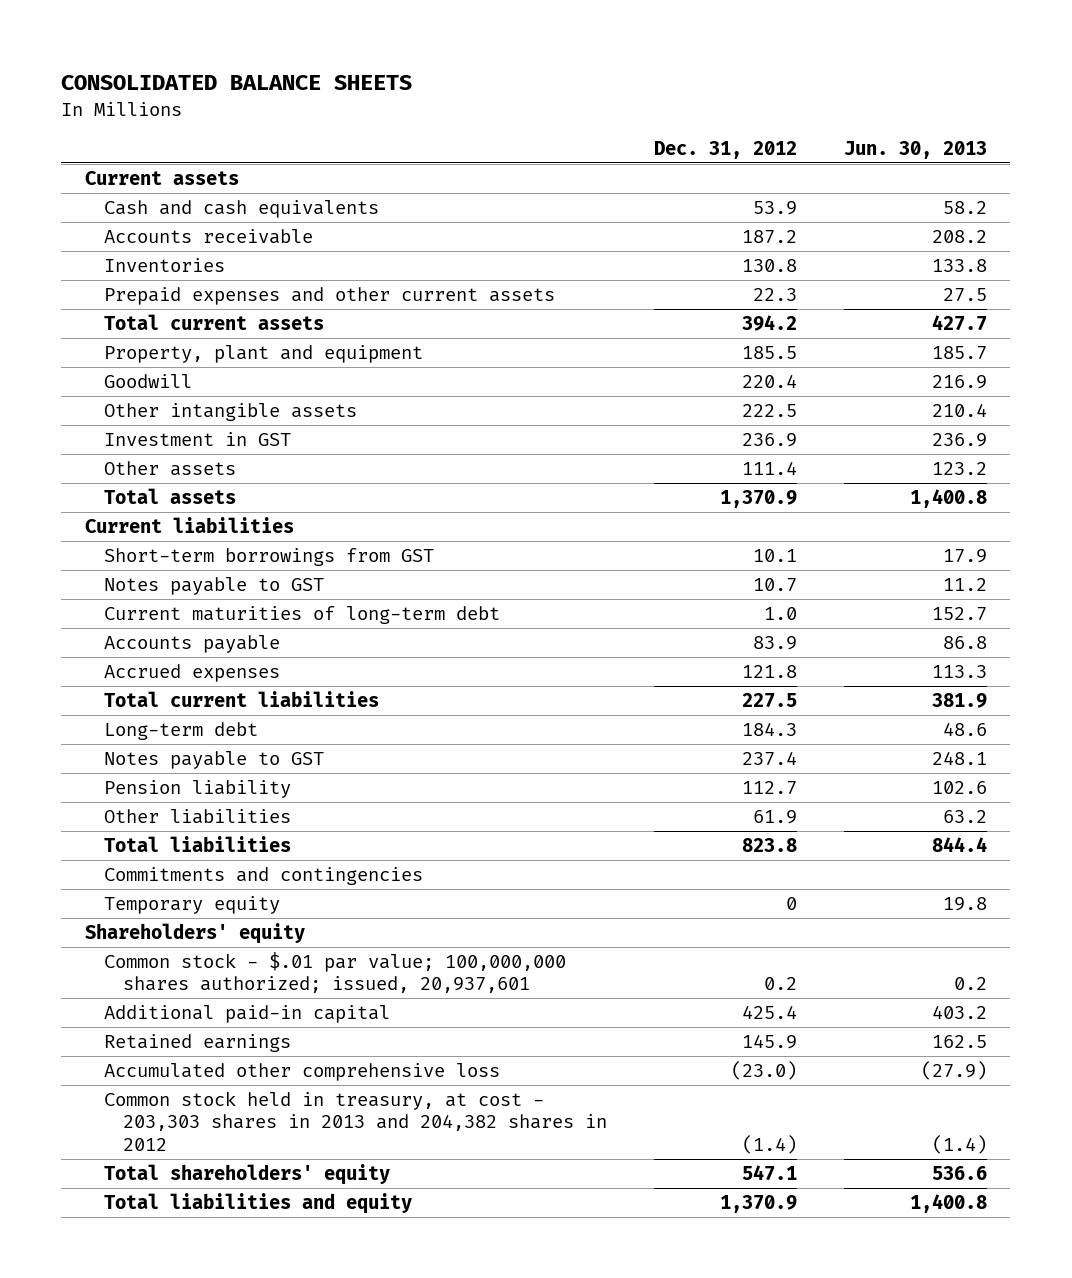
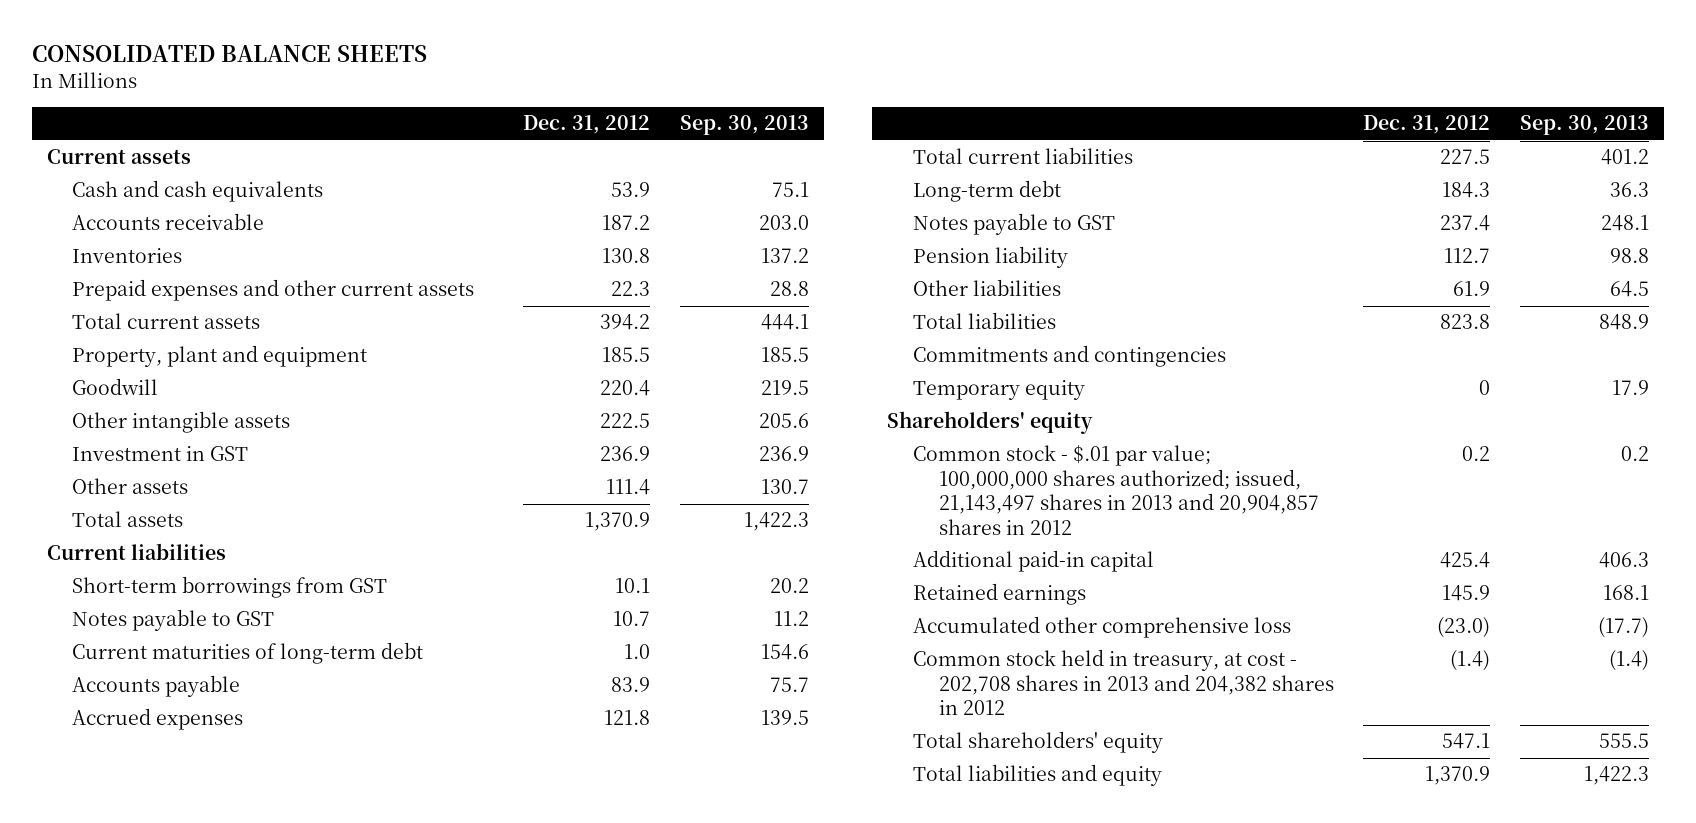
[843,141,987,160] Jun. 30, 2013 -> none
none -> [679,115,809,136] Sep. 30, 2013
[103,951,566,994] Common stock - $.01 par value; 100,000,000 shares authorized; issued, 20,937,601 -> [912,445,1319,536] Common stock - $.01 par value; 100,000,000 shares authorized; issued, 21,143,497 shares in 2013 and 20,904,857 shares in 2012
[103,1090,608,1152] Common stock held in treasury, at cost - 203,303 shares in 2013 and 204,382 shares in 2012 -> [912,649,1334,716] Common stock held in treasury, at cost - 202,708 shares in 2013 and 204,382 shares in 2012

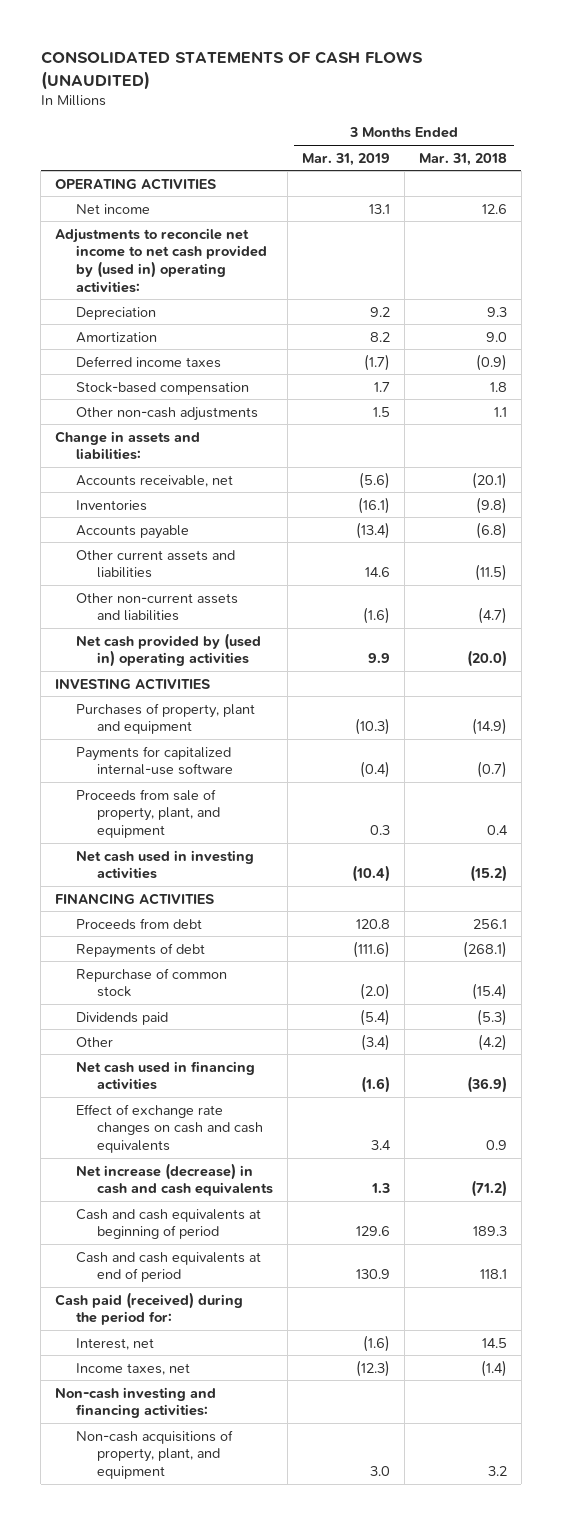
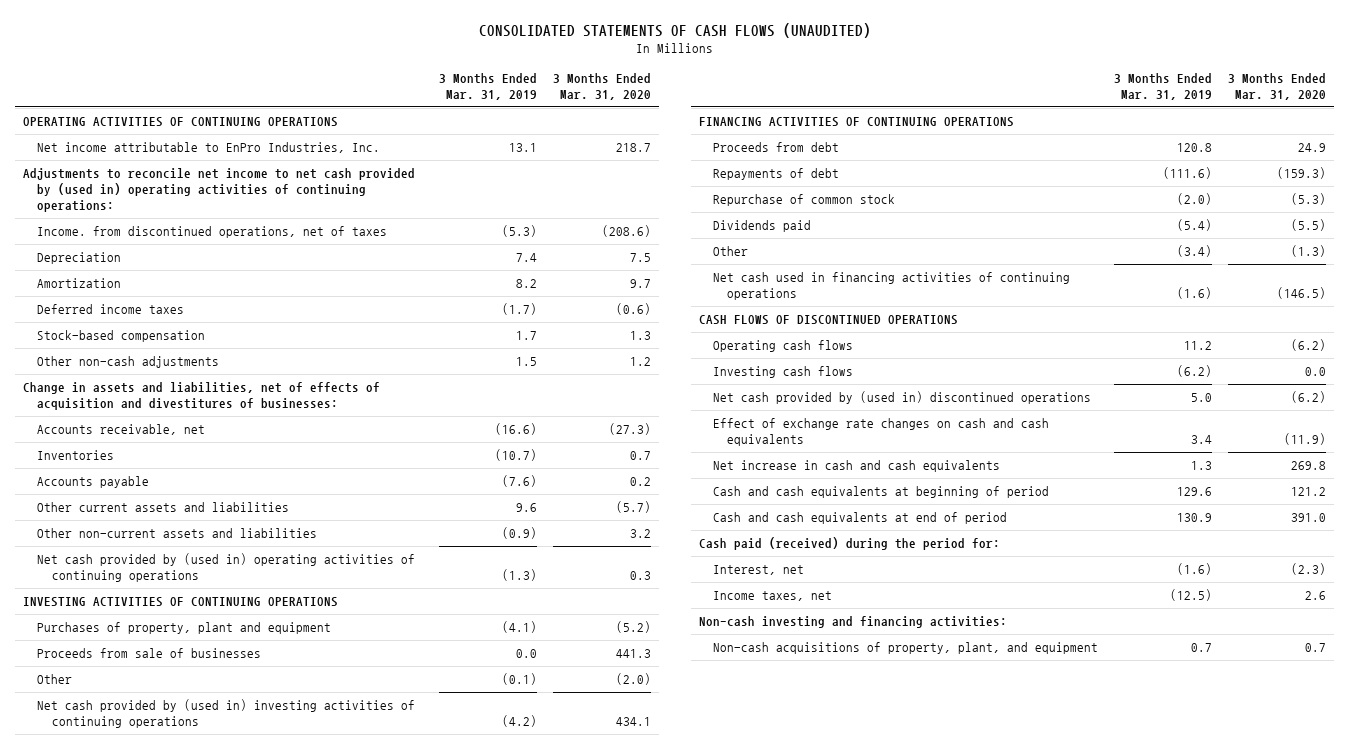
[418,152,507,166] Mar. 31, 2018 -> none
none -> [552,72,651,100] 3 Months Ended Mar. 31, 2020
[55,177,217,190] OPERATING ACTIVITIES -> [23,117,339,128] OPERATING ACTIVITIES OF CONTINUING OPERATIONS
[76,203,151,214] Net income -> [37,142,381,154] Net income attributable to EnPro Industries, Inc.
[55,227,268,293] Adjustments to reconcile net income to net cash provided by (used in) operating activities: -> [23,168,416,213] Adjustments to reconcile net income to net cash provided by (used in) operating activities of continuing operations:
none -> [37,226,388,239] Income. from discontinued operations, net of taxes
[369,306,390,317] 9.2 -> [515,253,537,263] 7.4
[76,745,233,776] Payments for capitalized internal-use software -> none
[76,788,220,838] Proceeds from sale of property, plant, and equipment -> none
[55,430,201,461] Change in assets and liabilities: -> [23,382,381,411] Change in assets and liabilities, net of effects of acquisition and divestitures of businesses:
[358,471,390,489] (5.6) -> [494,423,537,436] (16.6)
[357,496,390,514] (16.1) -> [494,449,537,462] (10.7)
[355,521,390,539] (13.4) -> [501,475,537,488] (7.6)
[364,567,390,578] 14.6 -> [515,503,537,513] 9.6
[362,607,390,625] (1.6) -> [501,527,537,540] (0.9)
[76,632,262,668] Net cash provided by (used in) operating activities -> [37,553,416,583] Net cash provided by (used in) operating activities of continuing operations
[367,653,390,664] 9.9 -> [501,569,537,582] (1.3)
[55,677,211,690] INVESTING ACTIVITIES -> [23,597,339,608] INVESTING ACTIVITIES OF CONTINUING OPERATIONS
[354,718,390,736] (10.3) -> [501,621,537,634] (4.1)
none -> [37,648,262,659] Proceeds from sale of businesses
none -> [37,674,73,685] Other
[76,849,255,880] Net cash used in investing activities -> [37,699,416,729] Net cash provided by (used in) investing activities of continuing operations
[351,865,390,883] (10.4) -> [501,715,537,728] (4.2)
[55,892,215,905] FINANCING ACTIVITIES -> [698,117,1014,128] FINANCING ACTIVITIES OF CONTINUING OPERATIONS
[76,1060,256,1091] Net cash used in financing activities -> [712,272,1070,301] Net cash used in financing activities of continuing operations
none -> [698,315,958,326] CASH FLOWS OF DISCONTINUED OPERATIONS
none -> [712,340,853,353] Operating cash flows
none -> [712,366,853,379] Investing cash flows
none -> [712,391,1091,405] Net cash provided by (used in) discontinued operations
[76,1162,273,1197] Net increase (decrease) in cash and cash equivalents -> [712,460,1000,473] Net increase in cash and cash equivalents
[355,1359,390,1377] (12.3) -> [1170,589,1213,602] (12.5)
[369,1465,390,1476] 3.0 -> [1191,643,1213,653] 0.7

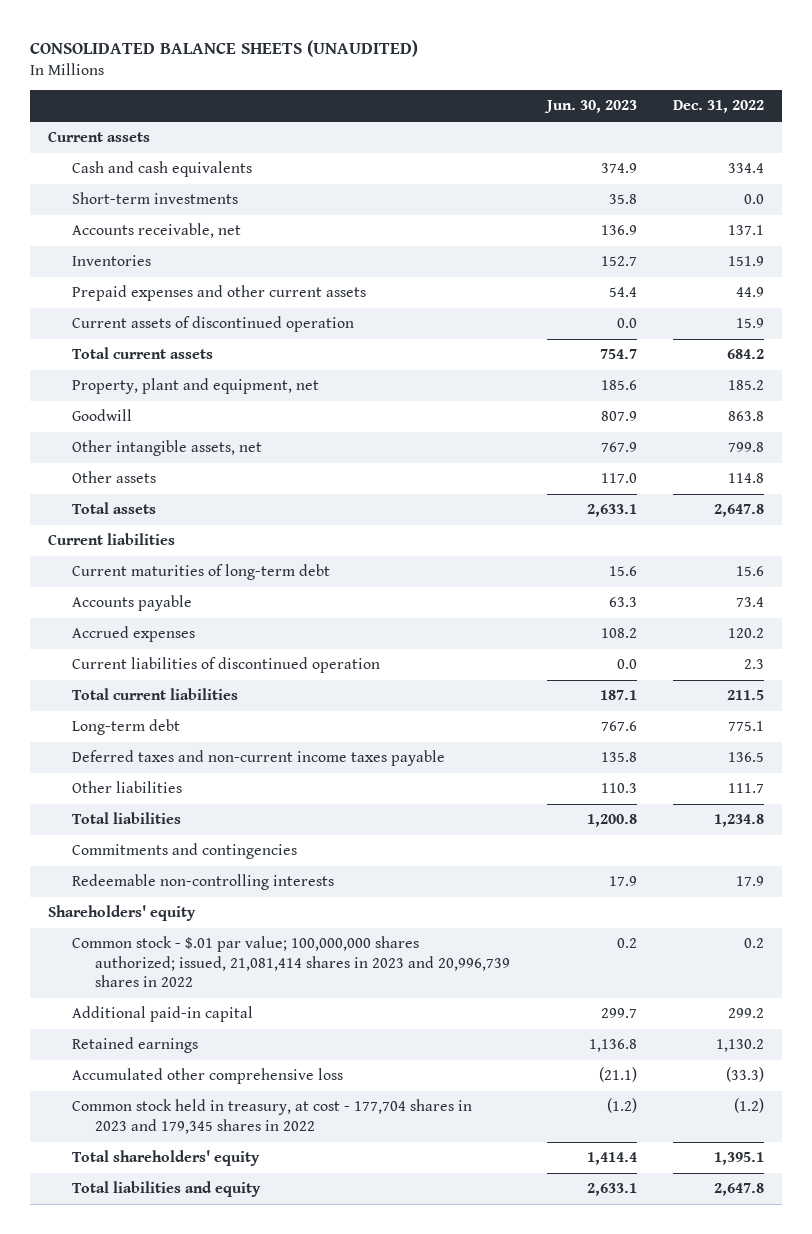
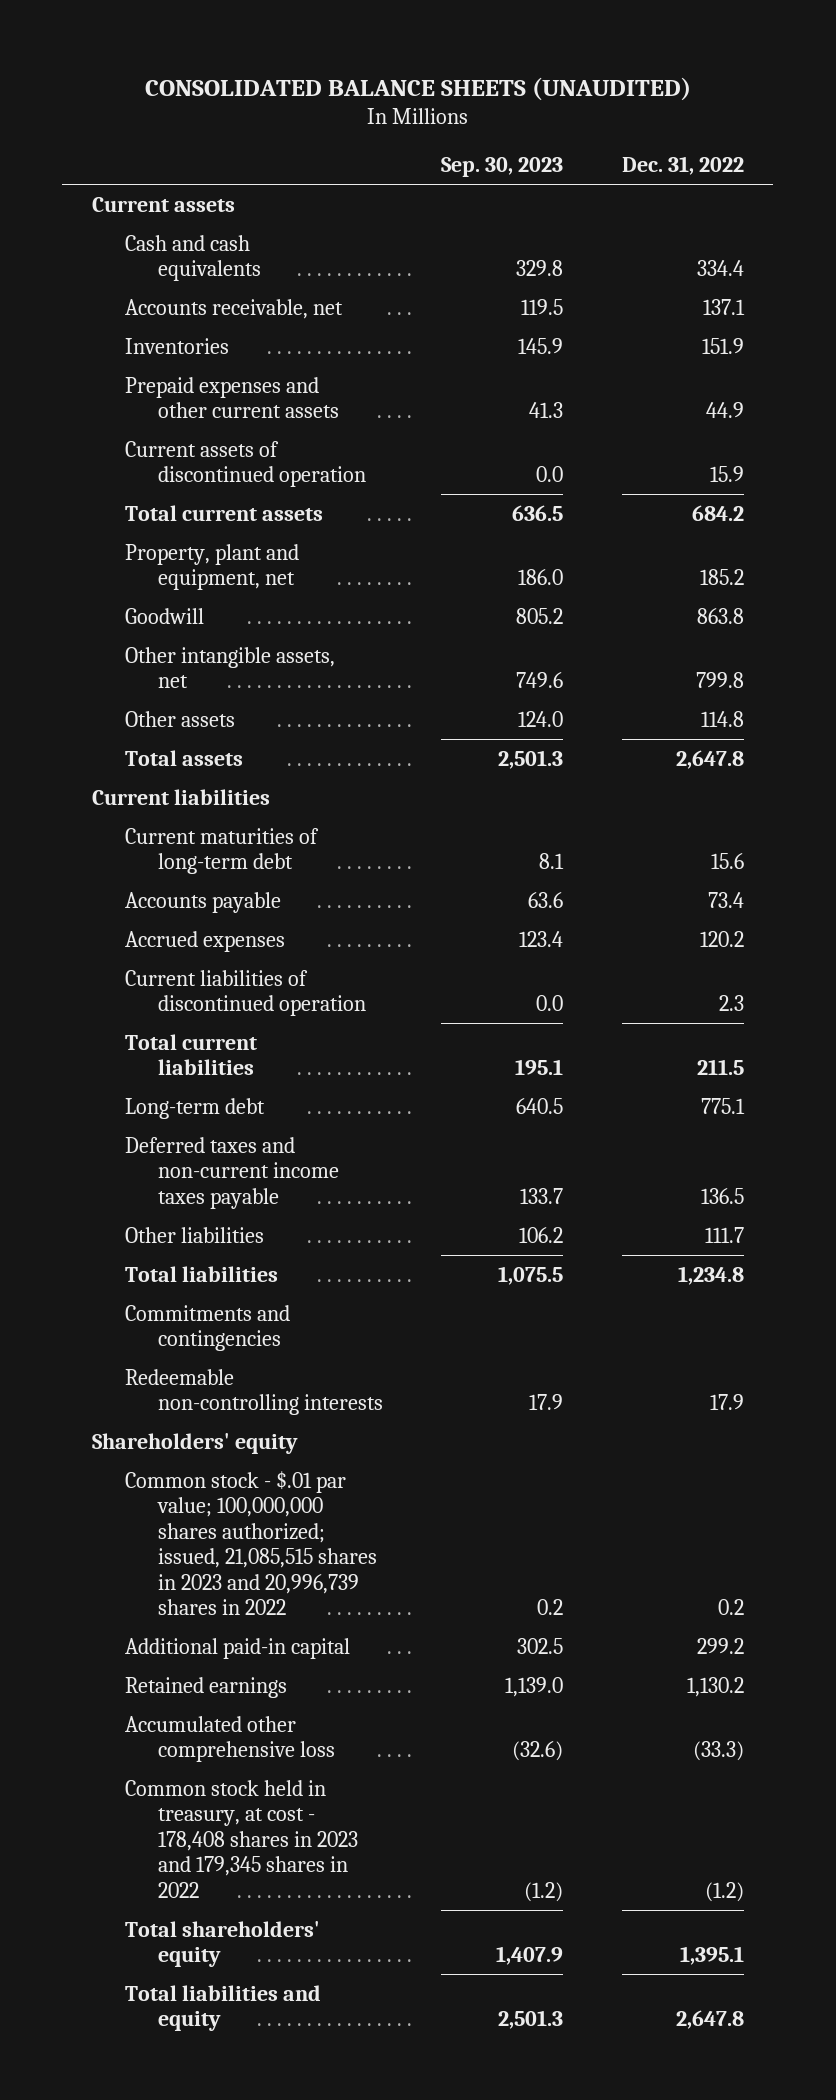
[543,100,637,114] Jun. 30, 2023 -> none
none -> [441,157,564,178] Sep. 30, 2023
[71,192,238,205] Short-term investments -> none
[71,936,511,987] Common stock - $.01 par value; 100,000,000 shares authorized; issued, 21,081,414 shares in 2023 and 20,996,739 shares in 2022 -> [124,1470,377,1616] Common stock - $.01 par value; 100,000,000 shares authorized; issued, 21,085,515 shares in 2023 and 20,996,739 shares in 2022
[71,1099,472,1134] Common stock held in treasury, at cost - 177,704 shares in 2023 and 179,345 shares in 2022 -> [124,1779,358,1898] Common stock held in treasury, at cost - 178,408 shares in 2023 and 179,345 shares in 2022

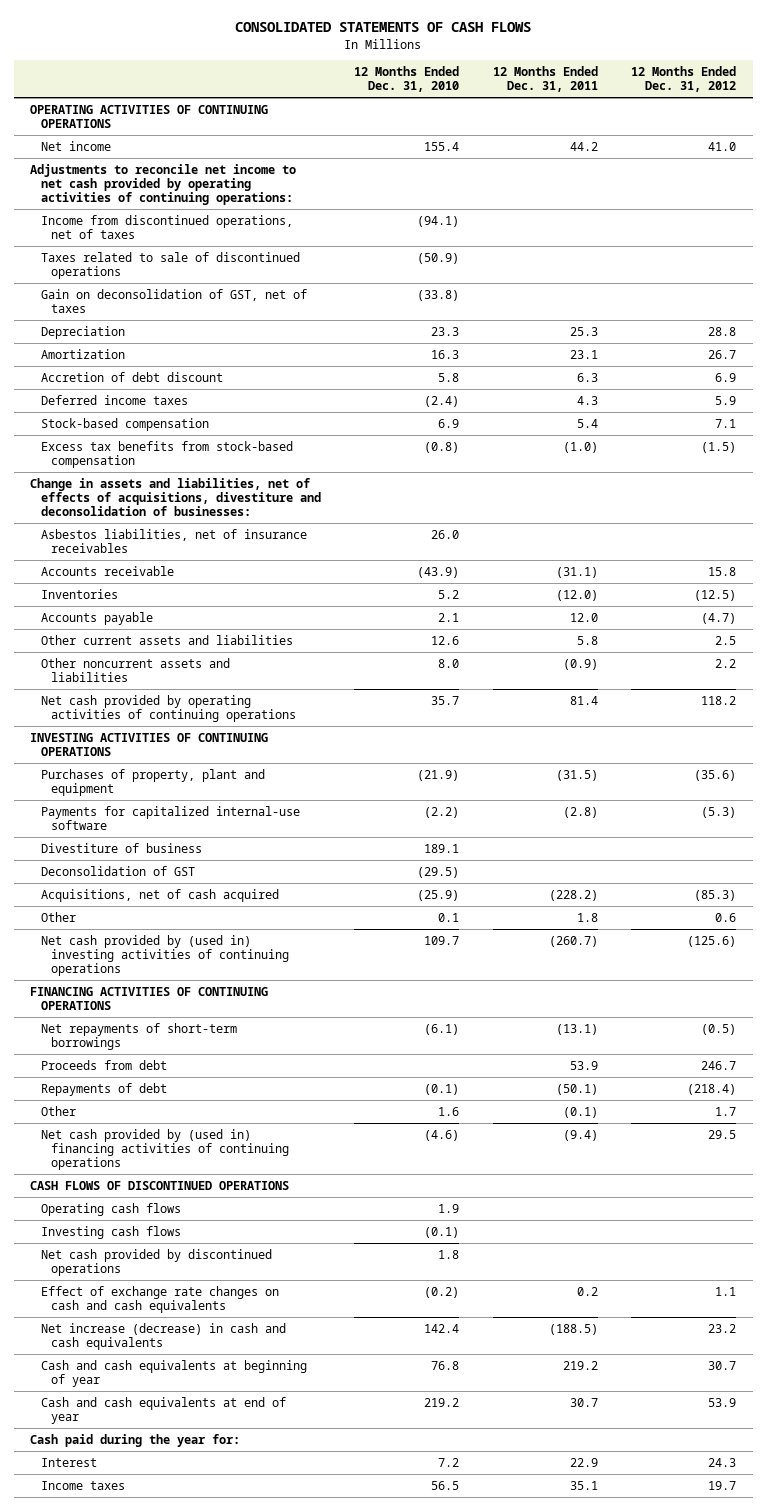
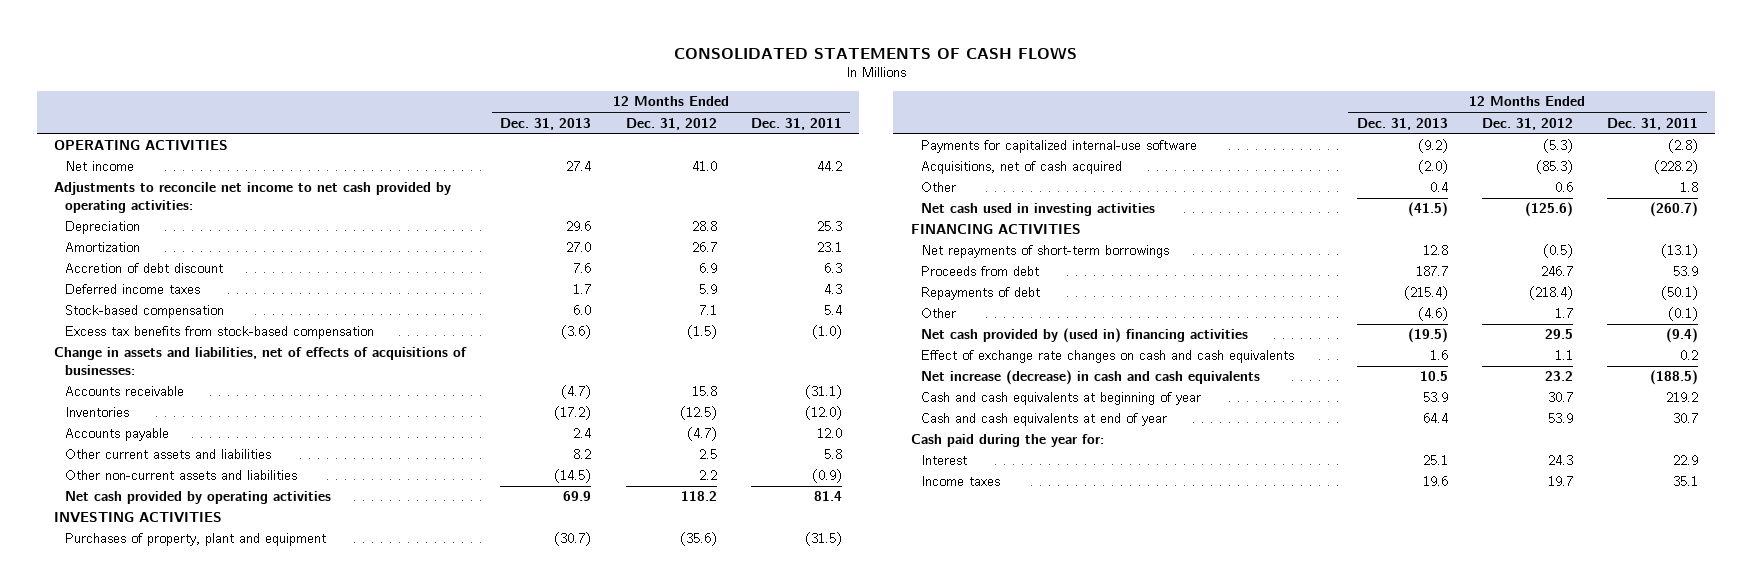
[354,66,460,93] 12 Months Ended Dec. 31, 2010 -> none
none -> [500,117,592,130] Dec. 31, 2013
[30,104,269,128] OPERATING ACTIVITIES OF CONTINUING OPERATIONS -> [54,140,229,151] OPERATING ACTIVITIES
[40,214,293,239] Income from discontinued operations, net of taxes -> none
[40,251,300,279] Taxes related to sale of discontinued operations -> none
[40,288,307,313] Gain on deconsolidation of GST, net of taxes -> none
[30,163,297,205] Adjustments to reconcile net income to net cash provided by operating activities of continuing operations: -> [54,182,452,213] Adjustments to reconcile net income to net cash provided by operating activities:
[40,528,307,553] Asbestos liabilities, net of insurance receivables -> none
[30,477,321,516] Change in assets and liabilities, net of effects of acquisitions, divestiture and deconsolidation of businesses: -> [54,347,468,375] Change in assets and liabilities, net of effects of acquisitions of businesses:
[40,657,230,682] Other noncurrent assets and liabilities -> [64,470,297,481] Other non-current assets and liabilities
[40,694,297,722] Net cash provided by operating activities of continuing operations -> [64,491,331,505] Net cash provided by operating activities
[30,732,269,756] INVESTING ACTIVITIES OF CONTINUING OPERATIONS -> [54,512,223,523] INVESTING ACTIVITIES
[40,842,202,853] Divestiture of business -> none
[40,865,195,876] Deconsolidation of GST -> none
[40,934,290,976] Net cash provided by (used in) investing activities of continuing operations -> [921,203,1156,217] Net cash used in investing activities
[30,986,269,1010] FINANCING ACTIVITIES OF CONTINUING OPERATIONS -> [910,224,1081,235] FINANCING ACTIVITIES
[30,1180,290,1190] CASH FLOWS OF DISCONTINUED OPERATIONS -> none
[40,1202,181,1216] Operating cash flows -> none
[40,1225,181,1239] Investing cash flows -> none
[40,1248,272,1276] Net cash provided by discontinued operations -> none
[40,1128,290,1170] Net cash provided by (used in) financing activities of continuing operations -> [921,328,1249,344] Net cash provided by (used in) financing activities

